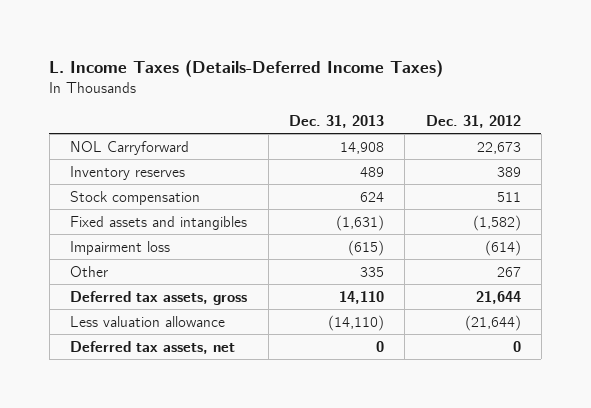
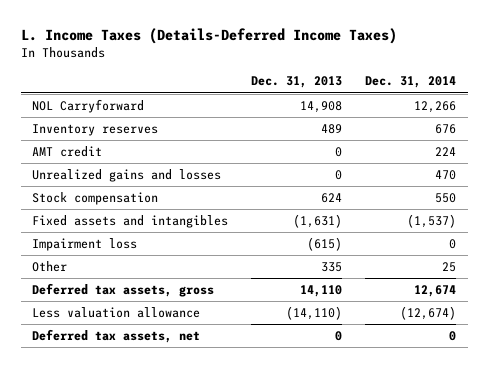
[425,114,521,128] Dec. 31, 2012 -> none
none -> [365,76,457,89] Dec. 31, 2014
none -> [32,146,103,158] AMT credit
none -> [32,169,222,183] Unrealized gains and losses

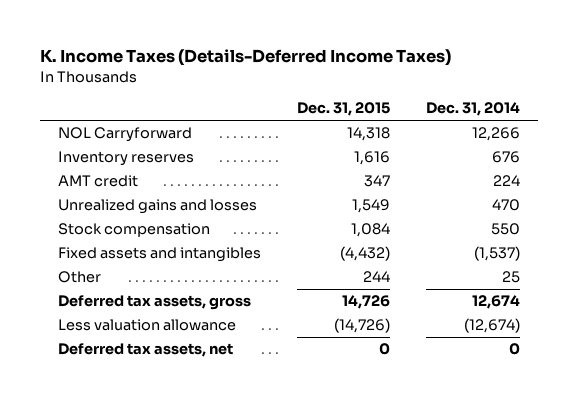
[20,27,397,44] L. Income Taxes (Details-Deferred Income Taxes) -> [39,49,451,67] K. Income Taxes (Details-Deferred Income Taxes)
[251,76,343,89] Dec. 31, 2013 -> none
none -> [296,102,390,117] Dec. 31, 2015
[32,238,138,252] Impairment loss -> none

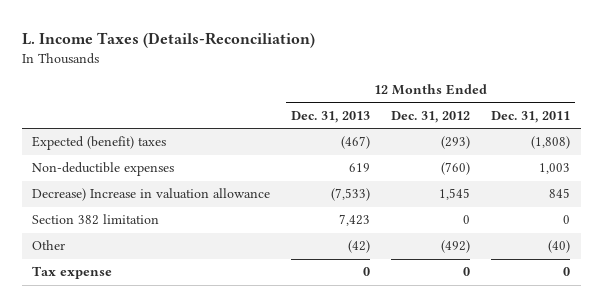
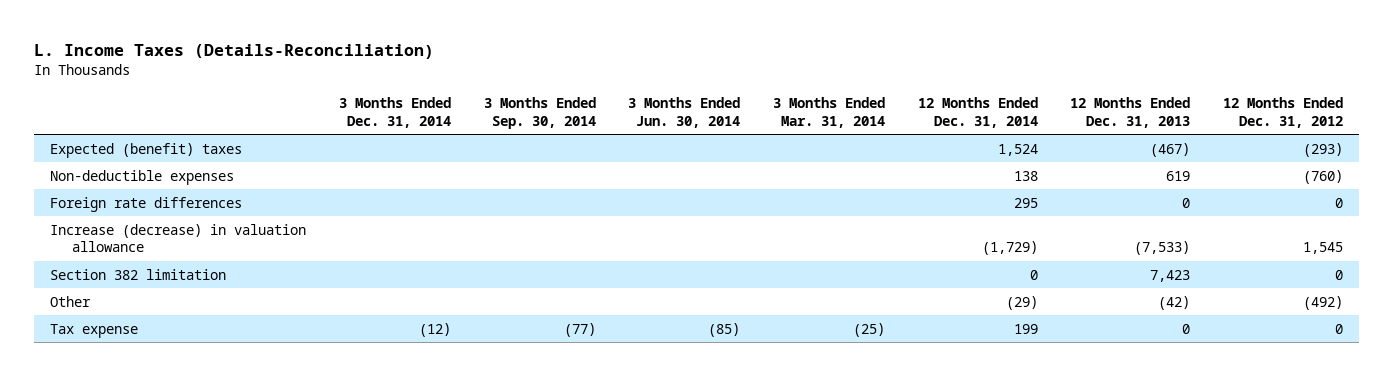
[491,110,571,123] Dec. 31, 2011 -> none
none -> [338,96,451,128] 3 Months Ended Dec. 31, 2014
none -> [483,96,596,129] 3 Months Ended Sep. 30, 2014
none -> [628,96,741,128] 3 Months Ended Jun. 30, 2014
none -> [772,96,885,128] 3 Months Ended Mar. 31, 2014
none -> [917,96,1038,128] 12 Months Ended Dec. 31, 2014
none -> [50,196,243,212] Foreign rate differences
[32,188,271,202] Decrease) Increase in valuation allowance -> [50,223,307,253] Increase (decrease) in valuation allowance

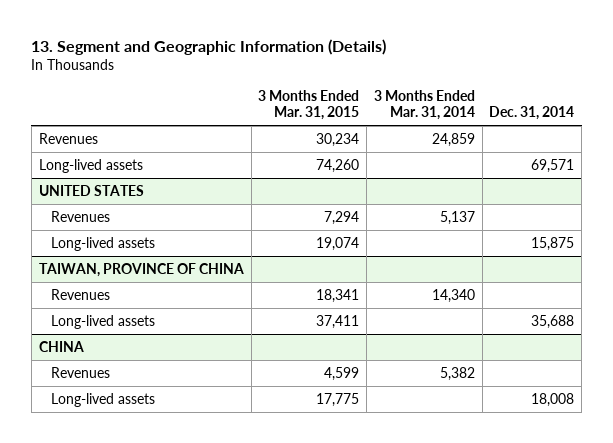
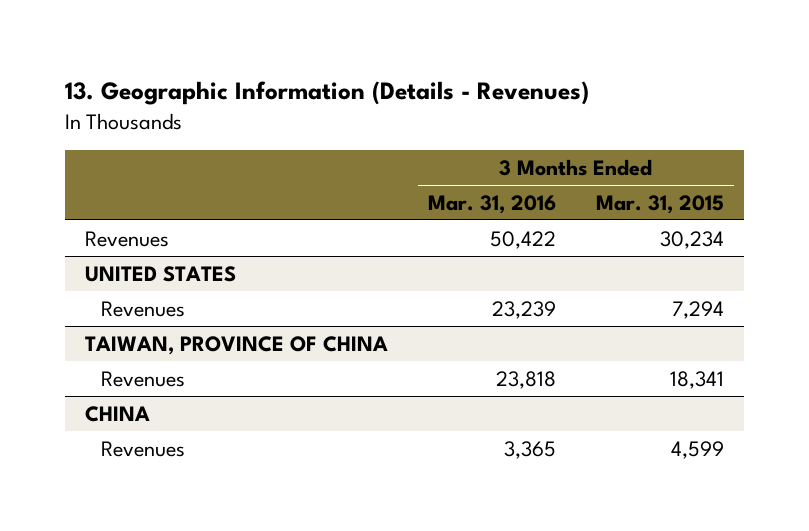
[31,39,387,56] 13. Segment and Geographic Information (Details) -> [64,80,589,105] 13. Geographic Information (Details - Revenues)
[373,90,475,120] 3 Months Ended Mar. 31, 2014 -> none
[489,105,575,120] Dec. 31, 2014 -> none
none -> [428,194,557,214] Mar. 31, 2016
[38,158,143,173] Long-lived assets -> none
[51,236,156,251] Long-lived assets -> none
[51,314,156,329] Long-lived assets -> none
[51,392,156,407] Long-lived assets -> none

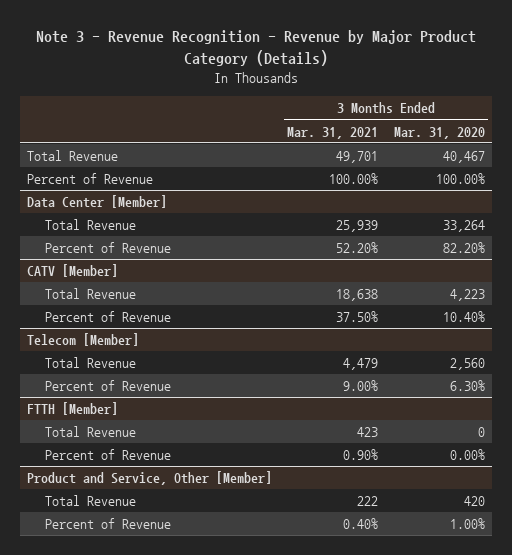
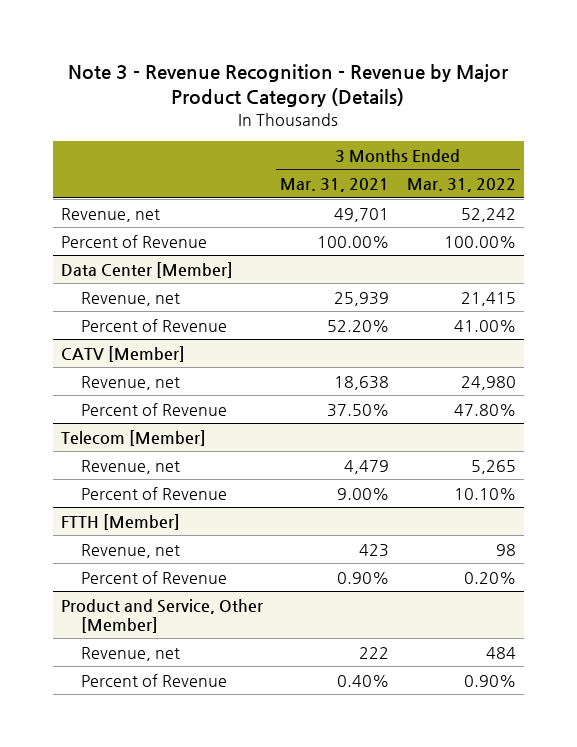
[393,126,485,139] Mar. 31, 2020 -> none
none -> [406,178,516,193] Mar. 31, 2022
[27,150,119,162] Total Revenue -> [61,207,161,222] Revenue, net
[44,219,136,231] Total Revenue -> [81,291,181,306] Revenue, net
[44,288,136,300] Total Revenue -> [81,375,181,390] Revenue, net
[44,357,136,369] Total Revenue -> [81,459,181,474] Revenue, net
[44,426,136,438] Total Revenue -> [81,543,181,558] Revenue, net
[44,495,136,507] Total Revenue -> [81,646,181,661] Revenue, net

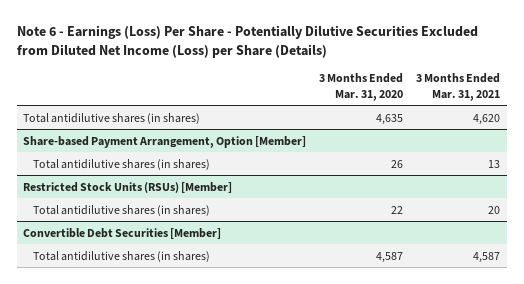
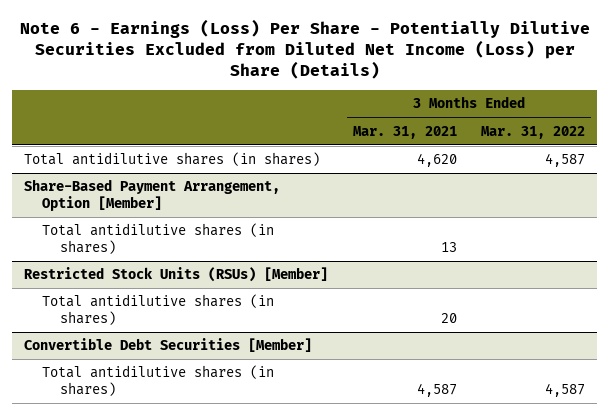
[319,73,404,101] 3 Months Ended Mar. 31, 2020 -> none
none -> [481,125,586,139] Mar. 31, 2022
[23,135,307,148] Share-based Payment Arrangement, Option [Member] -> [24,179,281,212] Share-Based Payment Arrangement, Option [Member]

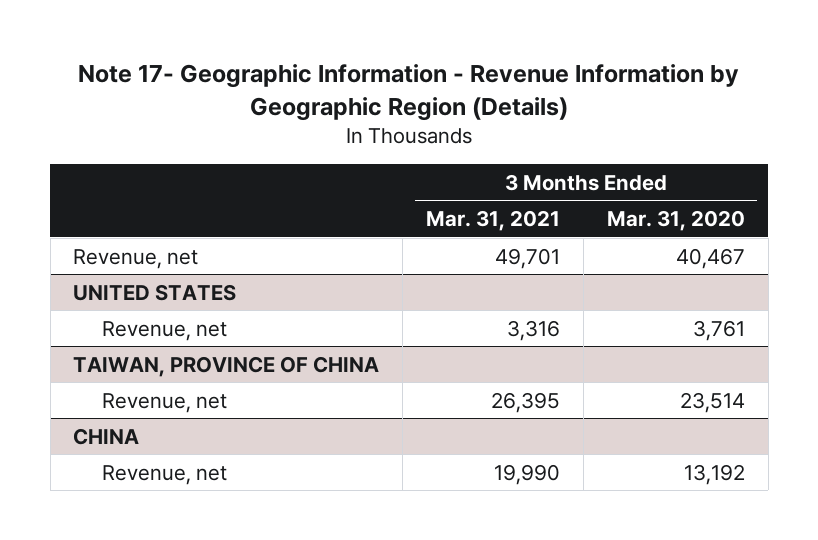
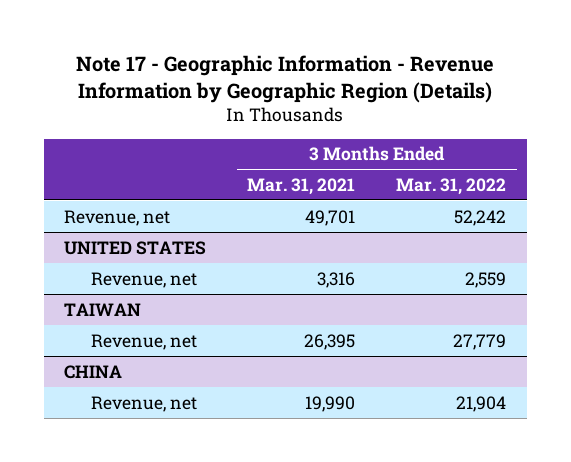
[78,64,740,121] Note 17- Geographic Information - Revenue Information by Geographic Region (Details) -> [76,54,495,103] Note 17 - Geographic Information - Revenue Information by Geographic Region (Details)
[607,209,746,231] Mar. 31, 2020 -> none
none -> [396,177,507,195] Mar. 31, 2022
[73,355,380,377] TAIWAN, PROVINCE OF CHINA -> [64,302,142,316] TAIWAN

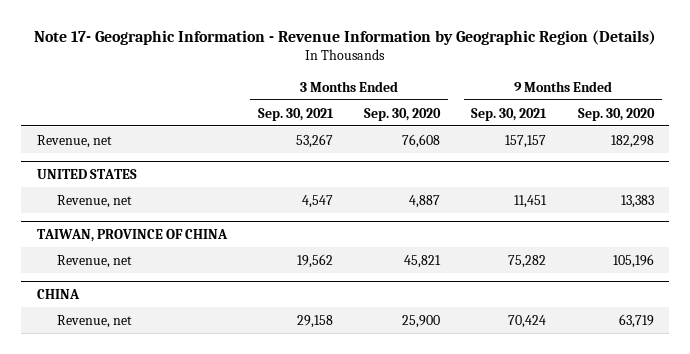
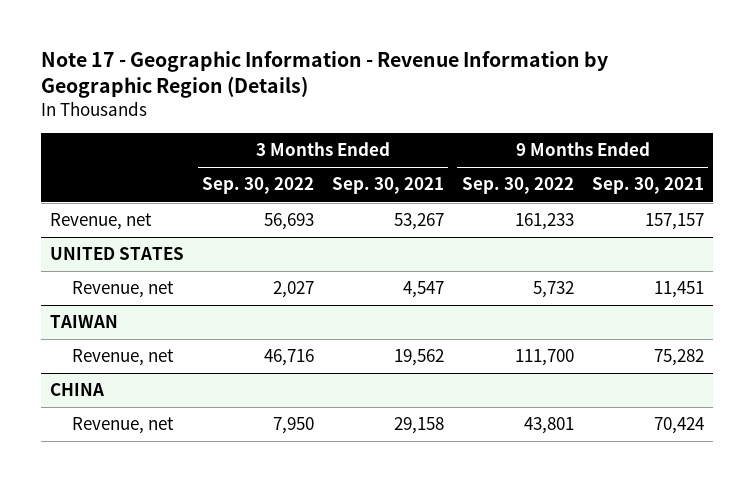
[34,29,657,45] Note 17- Geographic Information - Revenue Information by Geographic Region (Details) -> [41,51,609,99] Note 17 - Geographic Information - Revenue Information by Geographic Region (Details)
[364,107,442,121] Sep. 30, 2020 -> none
[577,107,655,121] Sep. 30, 2020 -> none
none -> [201,177,314,195] Sep. 30, 2022
none -> [461,177,574,195] Sep. 30, 2022
[36,229,228,243] TAIWAN, PROVINCE OF CHINA -> [50,315,119,329] TAIWAN

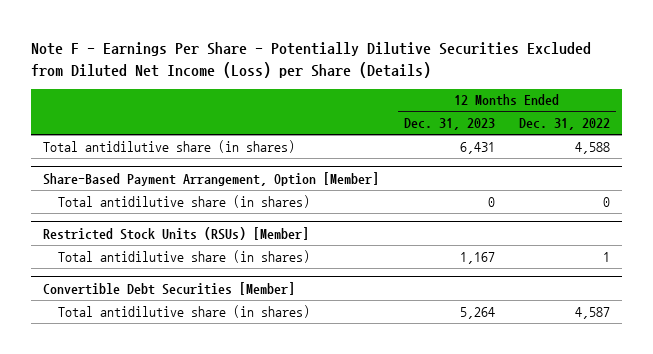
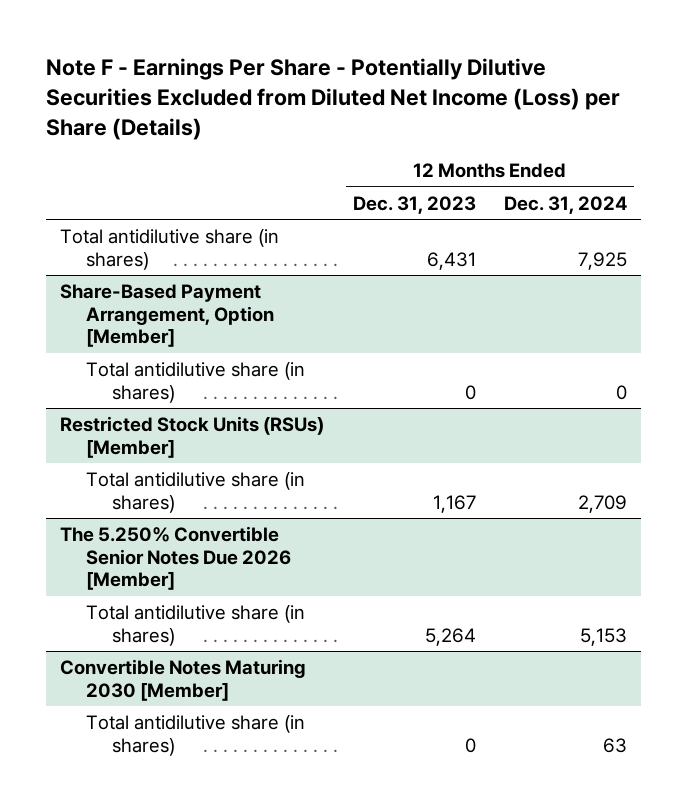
[518,118,610,131] Dec. 31, 2022 -> none
none -> [504,195,628,214] Dec. 31, 2024
[43,281,296,295] Convertible Debt Securities [Member] -> none
none -> [60,526,291,591] The 5.250% Convertible Senior Notes Due 2026 [Member]
none -> [60,659,307,701] Convertible Notes Maturing 2030 [Member]
none -> [85,715,305,756] Total antidilutive share (in shares)

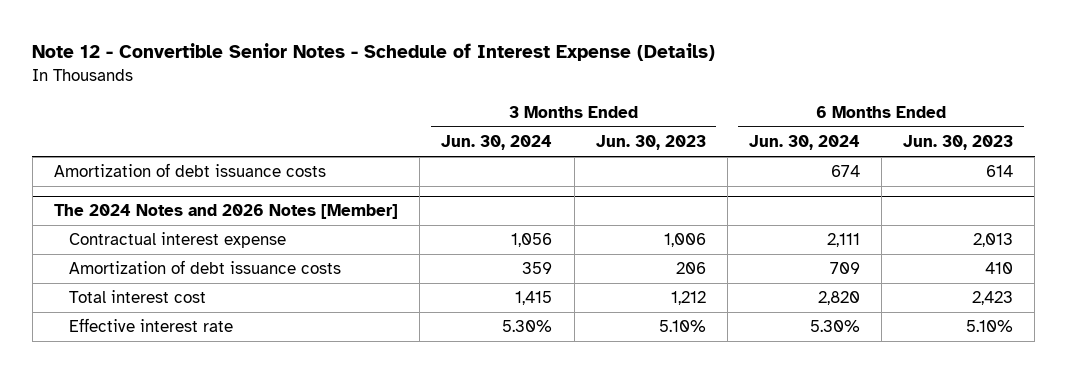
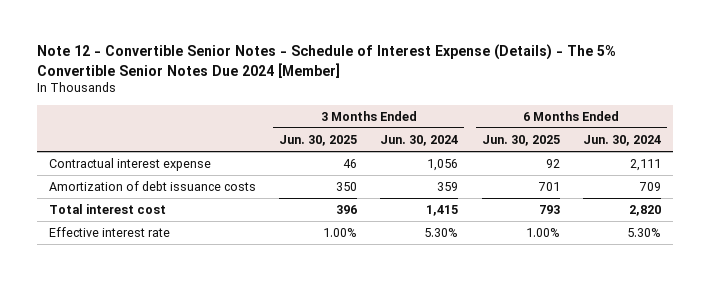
[32,43,716,62] Note 12 - Convertible Senior Notes - Schedule of Interest Expense (Details) -> [37,44,617,78] Note 12 - Convertible Senior Notes - Schedule of Interest Expense (Details) - The 5% Convertible Senior Notes Due 2024 [Member]
[595,134,706,150] Jun. 30, 2023 -> none
[903,134,1014,150] Jun. 30, 2023 -> none
none -> [279,134,358,146] Jun. 30, 2025
none -> [481,134,560,146] Jun. 30, 2025
[54,163,327,178] Amortization of debt issuance costs -> none
[54,204,399,220] The 2024 Notes and 2026 Notes [Member] -> none

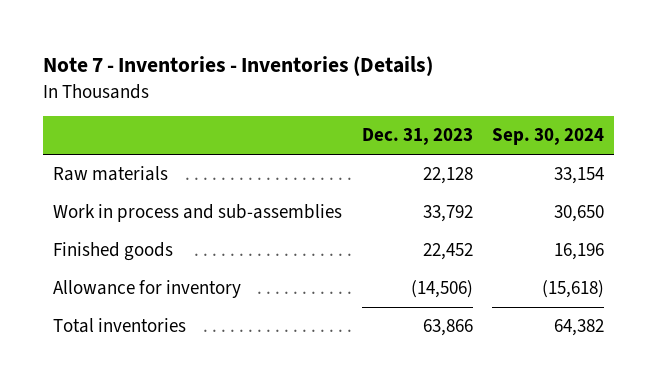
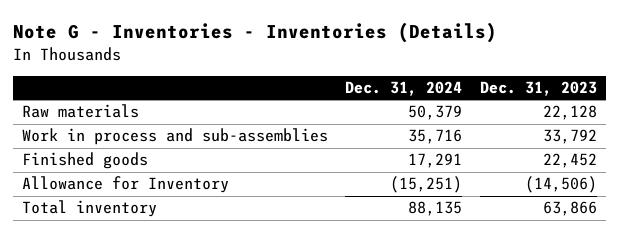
[42,56,433,77] Note 7 - Inventories - Inventories (Details) -> [13,21,498,43] Note G - Inventories - Inventories (Details)
[492,128,605,146] Sep. 30, 2024 -> none
none -> [345,81,463,97] Dec. 31, 2024
[52,280,241,299] Allowance for inventory -> [21,176,229,194] Allowance for Inventory
[52,318,186,334] Total inventories -> [21,200,157,218] Total inventory

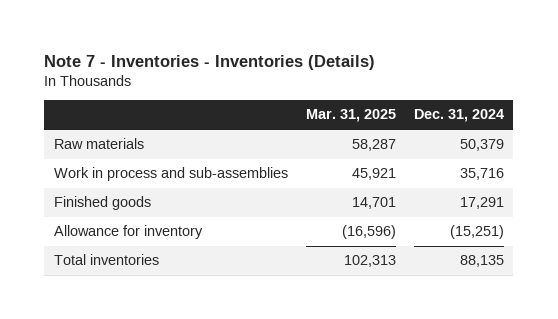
[13,21,498,43] Note G - Inventories - Inventories (Details) -> [44,54,376,70] Note 7 - Inventories - Inventories (Details)
[480,81,598,97] Dec. 31, 2023 -> none
none -> [305,109,396,123] Mar. 31, 2025
[21,176,229,194] Allowance for Inventory -> [53,225,203,240] Allowance for inventory
[21,200,157,218] Total inventory -> [53,254,159,266] Total inventories

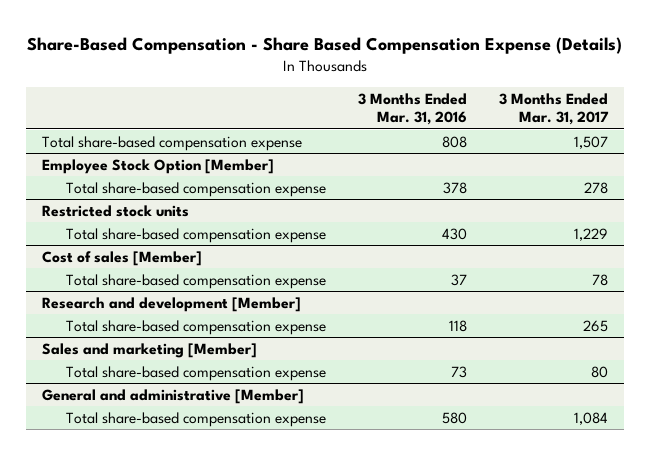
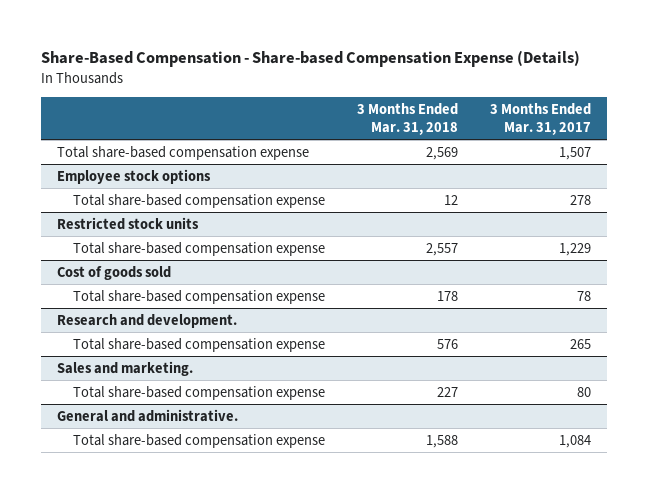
[26,37,622,55] Share-Based Compensation - Share Based Compensation Expense (Details) -> [40,50,580,68] Share-Based Compensation - Share-based Compensation Expense (Details)
[358,92,468,126] 3 Months Ended Mar. 31, 2016 -> none
none -> [356,102,458,136] 3 Months Ended Mar. 31, 2018
[42,158,275,174] Employee Stock Option [Member] -> [56,168,211,184] Employee stock options
[42,250,203,266] Cost of sales [Member] -> [56,265,171,280] Cost of goods sold
[42,296,302,312] Research and development [Member] -> [56,313,237,328] Research and development.
[42,342,258,358] Sales and marketing [Member] -> [56,360,193,376] Sales and marketing.
[42,388,305,404] General and administrative [Member] -> [56,408,238,422] General and administrative.

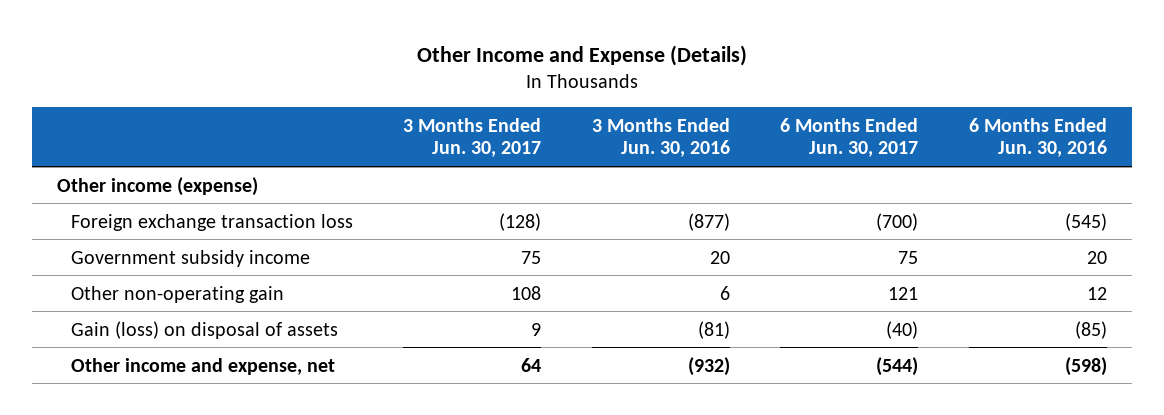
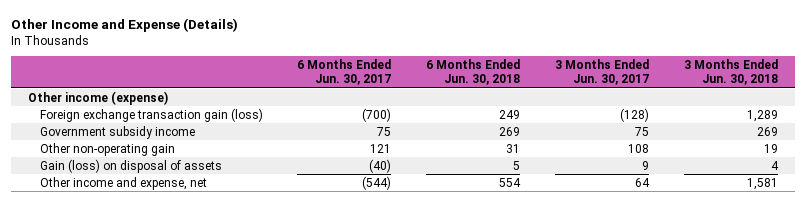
[591,117,730,158] 3 Months Ended Jun. 30, 2016 -> none
[969,117,1108,158] 6 Months Ended Jun. 30, 2016 -> none
none -> [426,59,521,86] 6 Months Ended Jun. 30, 2018
none -> [683,59,778,86] 3 Months Ended Jun. 30, 2018
[70,213,353,231] Foreign exchange transaction loss -> [39,107,263,122] Foreign exchange transaction gain (loss)

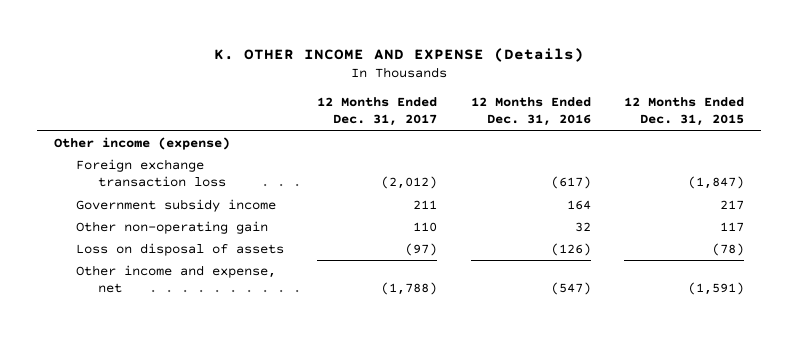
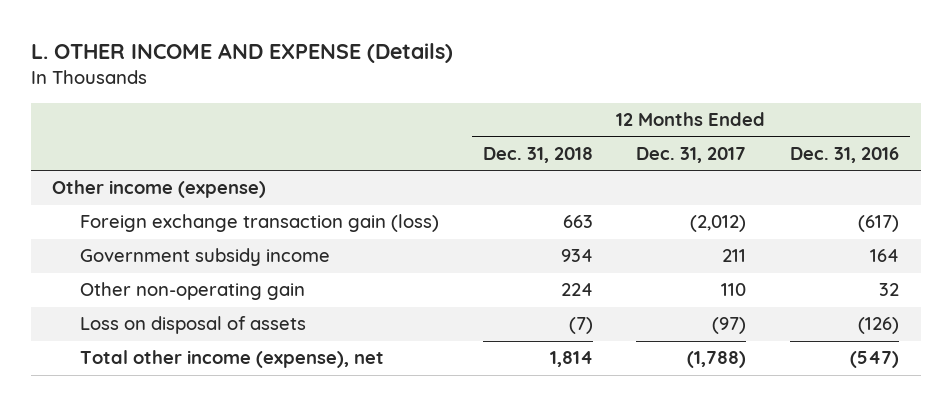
[213,47,584,62] K. OTHER INCOME AND EXPENSE (Details) -> [30,43,453,64] L. OTHER INCOME AND EXPENSE (Details)
[624,97,745,127] 12 Months Ended Dec. 31, 2015 -> none
none -> [482,146,593,163] Dec. 31, 2018
[75,159,226,188] Foreign exchange transaction loss -> [80,214,440,233] Foreign exchange transaction gain (loss)
[75,265,276,294] Other income and expense, net -> [80,350,385,369] Total other income (expense), net

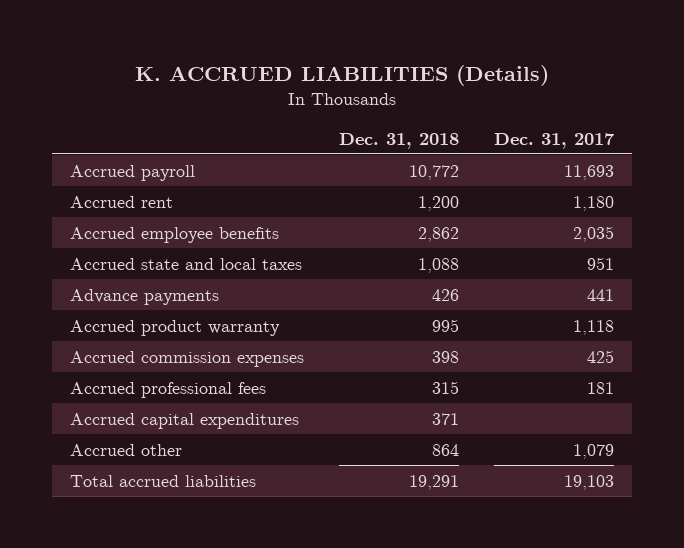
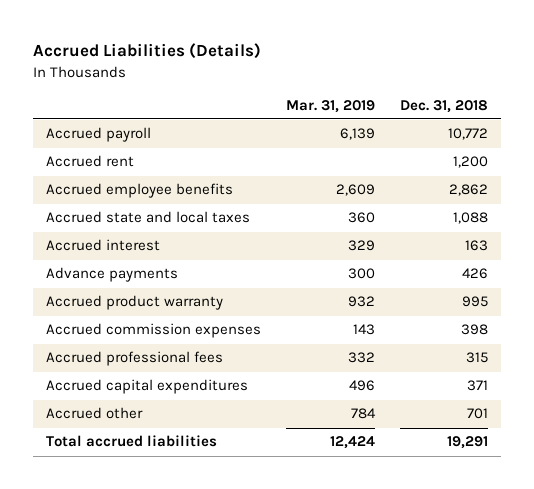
[135,64,550,86] K. ACCRUED LIABILITIES (Details) -> [33,43,262,60] Accrued Liabilities (Details)
[494,132,616,149] Dec. 31, 2017 -> none
none -> [286,99,376,113] Mar. 31, 2019
none -> [45,239,160,252] Accrued interest
[432,443,460,456] 864 -> [467,408,489,420] 701

